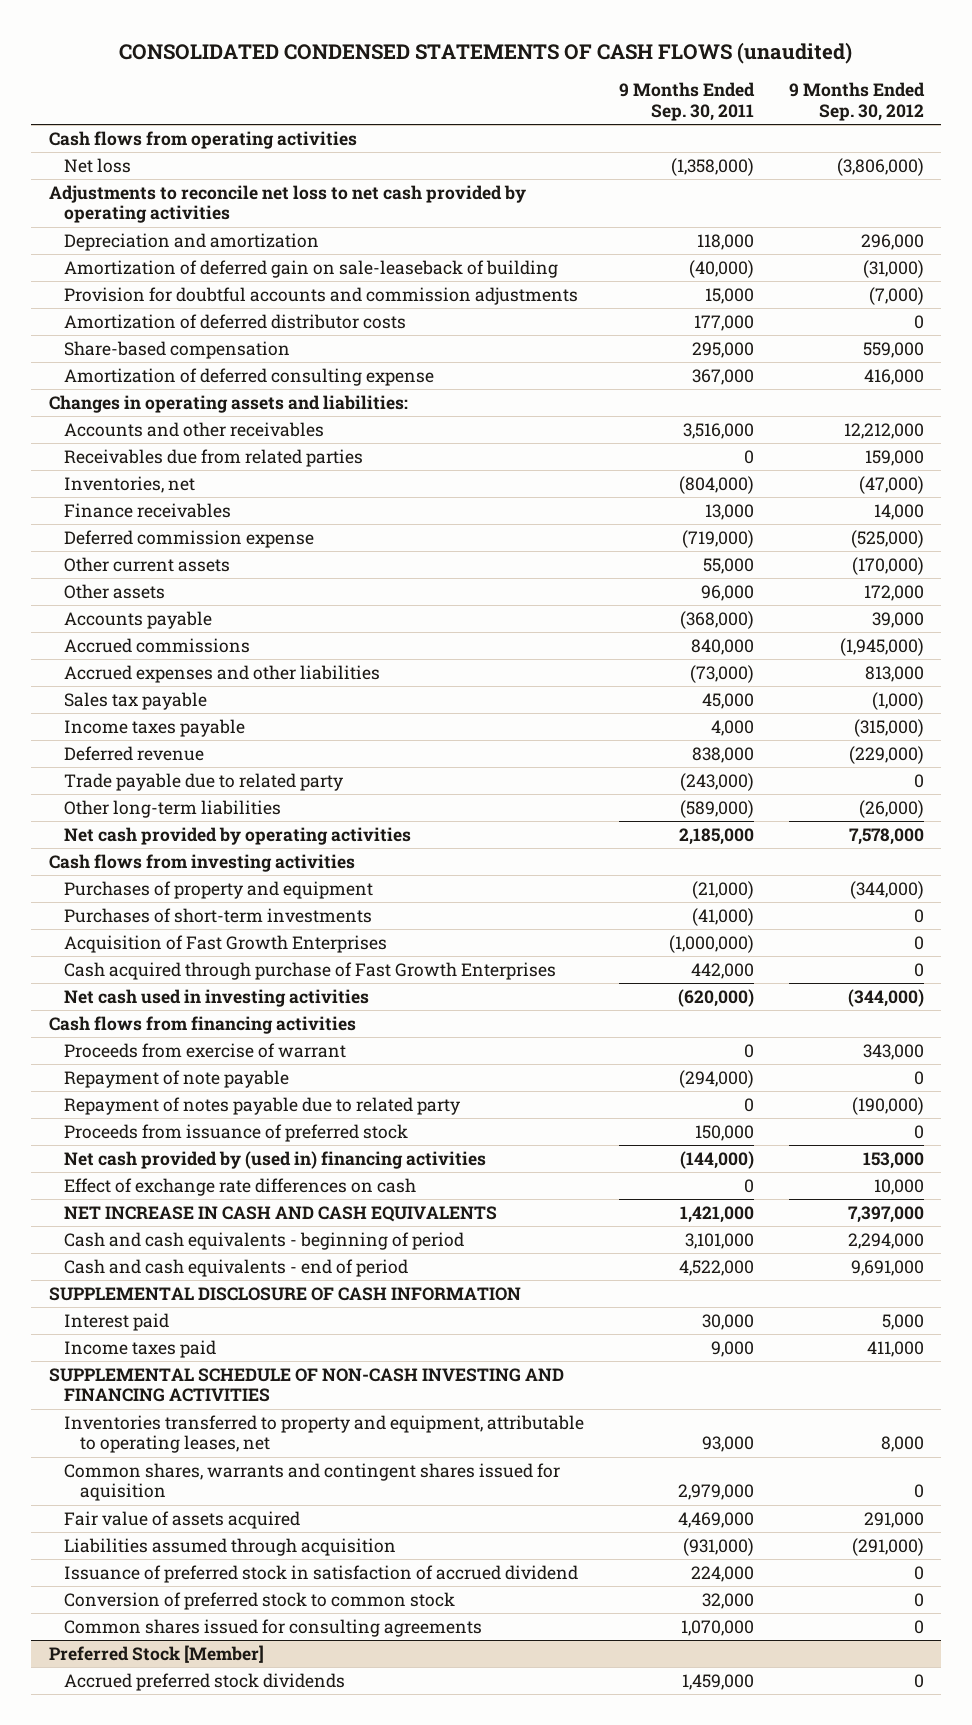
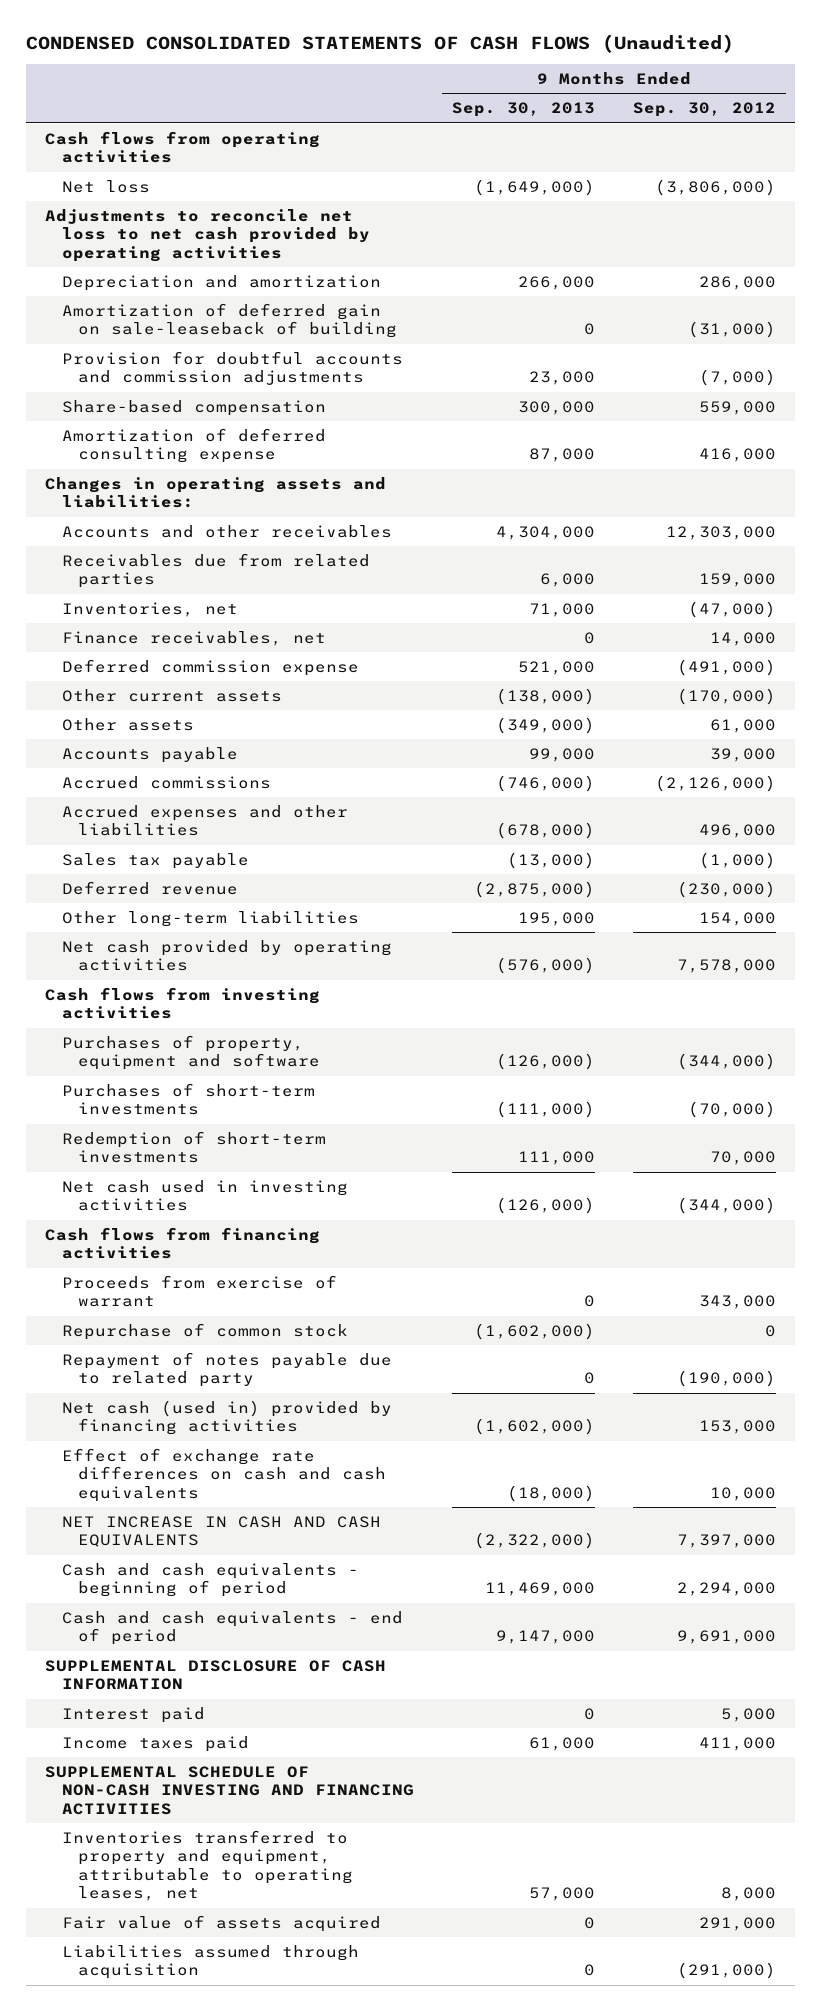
[119,41,853,64] CONSOLIDATED CONDENSED STATEMENTS OF CASH FLOWS (unaudited) -> [25,34,734,54] CONDENSED CONSOLIDATED STATEMENTS OF CASH FLOWS (Unaudited)
[618,82,755,121] 9 Months Ended Sep. 30, 2011 -> none
none -> [451,102,595,118] Sep. 30, 2013
[860,234,924,251] 296,000 -> [699,275,777,290] 286,000
[64,314,407,330] Amortization of deferred distributor costs -> none
[843,423,924,440] 12,212,000 -> [666,525,777,540] 12,303,000
[64,503,232,519] Finance receivables -> [61,630,326,646] Finance receivables, net
[850,530,924,549] (525,000) -> [677,658,777,676] (491,000)
[863,585,924,602] 172,000 -> [710,718,777,733] 61,000
[839,638,924,657] (1,945,000) -> [655,774,777,792] (2,126,000)
[864,666,924,683] 813,000 -> [699,824,777,839] 496,000
[64,719,246,738] Income taxes payable -> none
[64,773,344,792] Trade payable due to related party -> none
[848,746,924,765] (229,000) -> [677,880,777,898] (230,000)
[858,800,924,819] (26,000) -> [699,911,777,926] 154,000
[64,935,388,954] Acquisition of Fast Growth Enterprises -> none
[64,962,557,981] Cash acquired through purchase of Fast Growth Enterprises -> none
[64,881,374,900] Purchases of property and equipment -> [61,1034,321,1071] Purchases of property, equipment and software
[913,909,924,924] 0 -> [688,1101,777,1119] (70,000)
none -> [61,1130,326,1164] Redemption of short-term investments
[64,1070,290,1089] Repayment of note payable -> none
none -> [61,1322,348,1340] Repurchase of common stock
[64,1124,409,1143] Proceeds from issuance of preferred stock -> none
[64,1151,487,1170] Net cash provided by (used in) financing activities -> [61,1399,392,1436] Net cash (used in) provided by financing activities
[64,1178,417,1197] Effect of exchange rate differences on cash -> [61,1447,387,1502] Effect of exchange rate differences on cash and cash equivalents
[64,1463,561,1502] Common shares, warrants and contingent shares issued for aquisition -> none
[64,1565,579,1584] Issuance of preferred stock in satisfaction of accrued dividend -> none
[64,1592,456,1611] Conversion of preferred stock to common stock -> none
[64,1619,483,1638] Common shares issued for consulting agreements -> none
[48,1645,264,1664] Preferred Stock [Member] -> none
[64,1673,346,1692] Accrued preferred stock dividends -> none

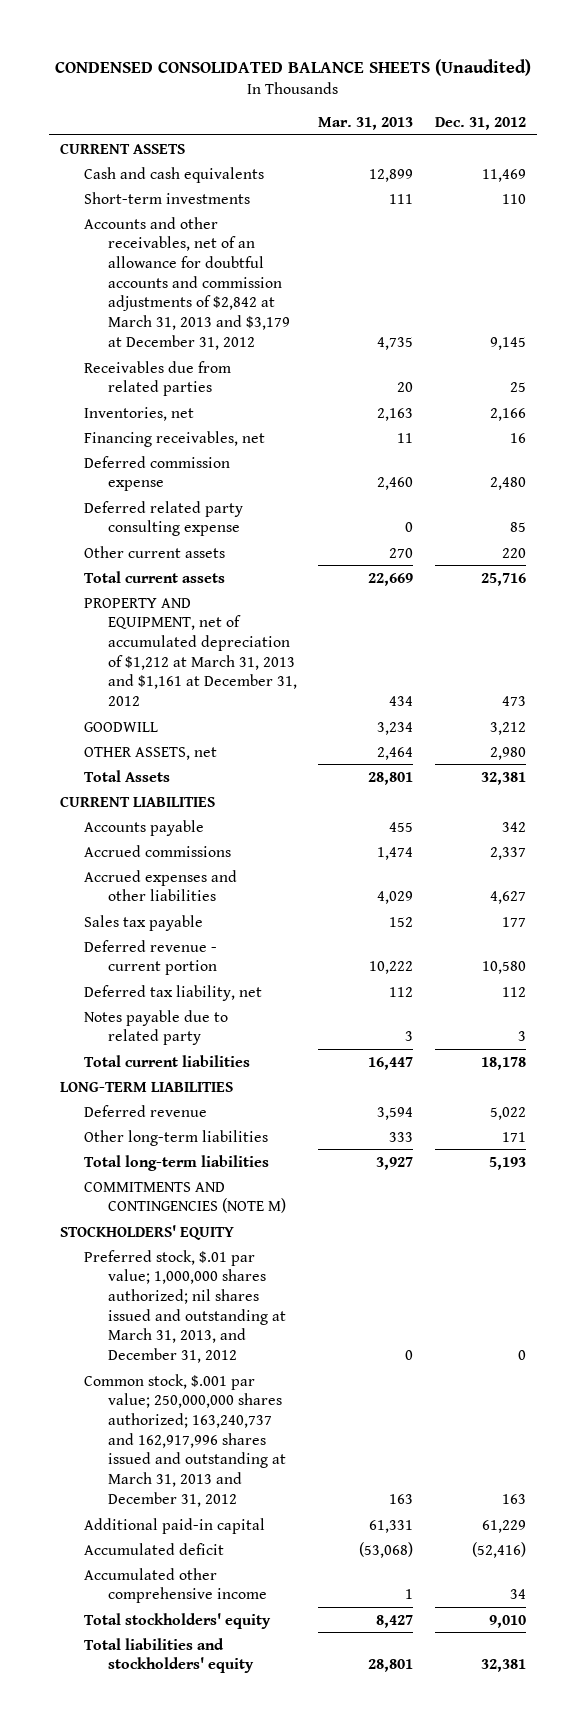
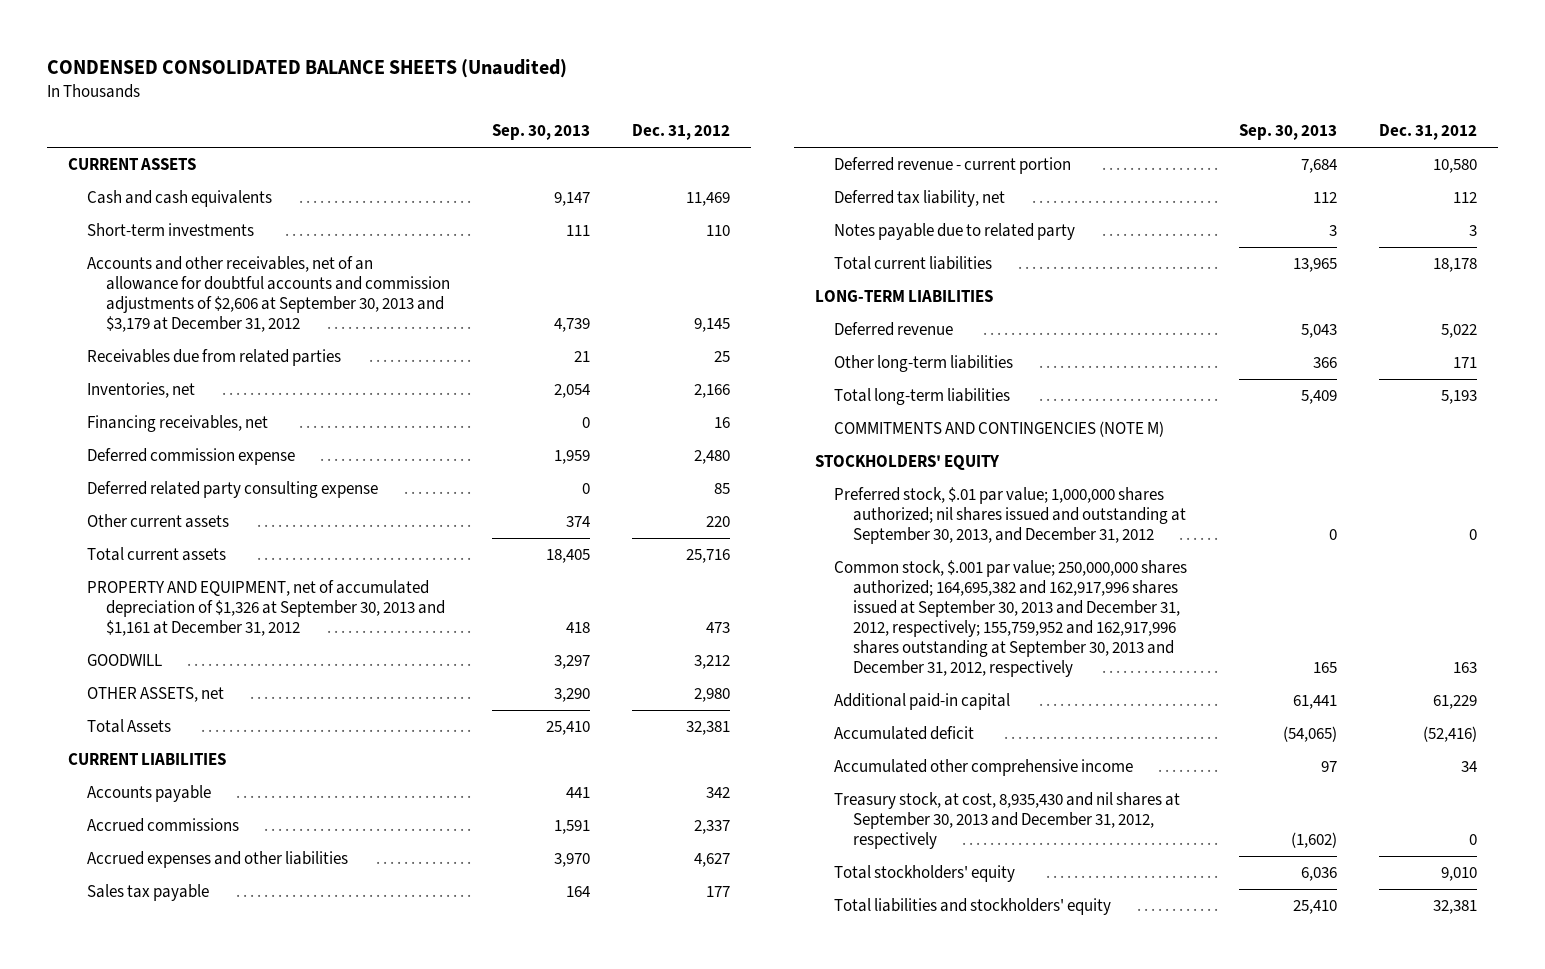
[318,116,414,130] Mar. 31, 2013 -> none
none -> [491,124,590,141] Sep. 30, 2013
[83,216,290,350] Accounts and other receivables, net of an allowance for doubtful accounts and commission adjustments of $2,842 at March 31, 2013 and $3,179 at December 31, 2012 -> [86,256,450,333] Accounts and other receivables, net of an allowance for doubtful accounts and commission adjustments of $2,606 at September 30, 2013 and $3,179 at December 31, 2012
[83,597,297,706] PROPERTY AND EQUIPMENT, net of accumulated depreciation of $1,212 at March 31, 2013 and $1,161 at December 31, 2012 -> [86,580,445,637] PROPERTY AND EQUIPMENT, net of accumulated depreciation of $1,326 at September 30, 2013 and $1,161 at December 31, 2012
[83,1249,286,1363] Preferred stock, $.01 par value; 1,000,000 shares authorized; nil shares issued and outstanding at March 31, 2013, and December 31, 2012 -> [833,487,1186,545] Preferred stock, $.01 par value; 1,000,000 shares authorized; nil shares issued and outstanding at September 30, 2013, and December 31, 2012
[83,1373,286,1507] Common stock, $.001 par value; 250,000,000 shares authorized; 163,240,737 and 162,917,996 shares issued and outstanding at March 31, 2013 and December 31, 2012 -> [833,560,1187,678] Common stock, $.001 par value; 250,000,000 shares authorized; 164,695,382 and 162,917,996 shares issued at September 30, 2013 and December 31, 2012, respectively; 155,759,952 and 162,917,996 shares outstanding at September 30, 2013 and December 31, 2012, respectively
none -> [833,792,1180,850] Treasury stock, at cost, 8,935,430 and nil shares at September 30, 2013 and December 31, 2012, respectively

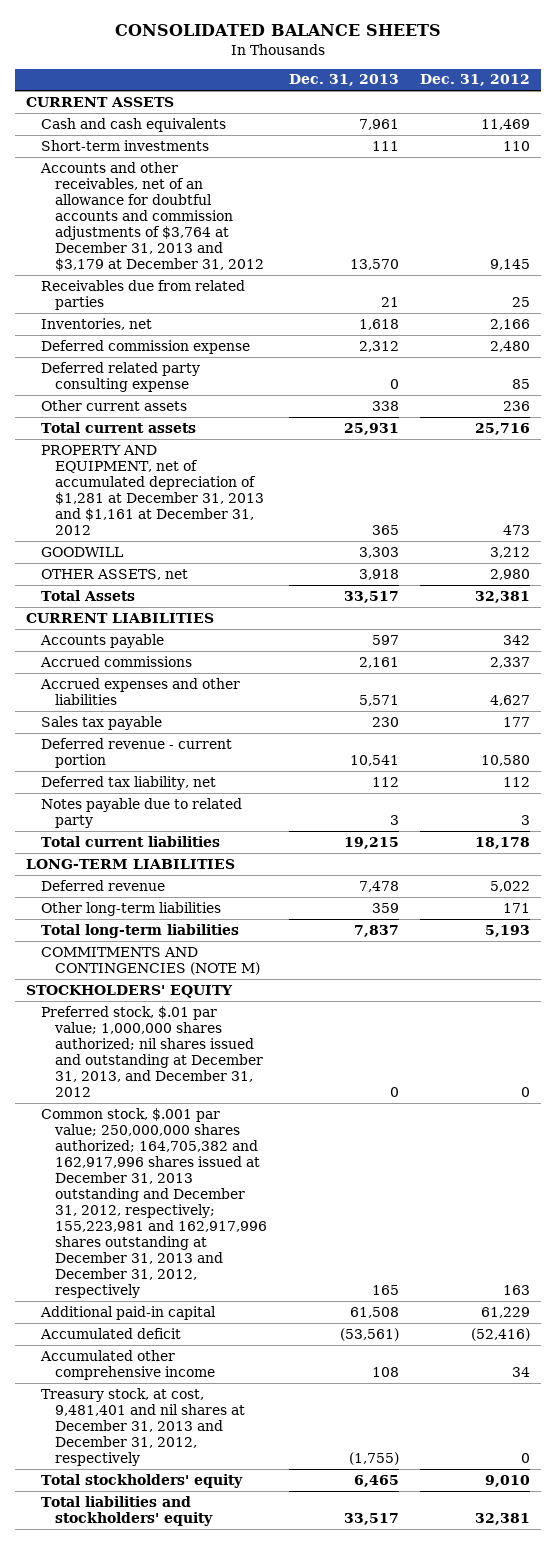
[47,58,568,78] CONDENSED CONSOLIDATED BALANCE SHEETS (Unaudited) -> [114,24,441,37] CONSOLIDATED BALANCE SHEETS
[491,124,590,141] Sep. 30, 2013 -> none
none -> [288,74,399,87] Dec. 31, 2013
[86,256,450,333] Accounts and other receivables, net of an allowance for doubtful accounts and commission adjustments of $2,606 at September 30, 2013 and $3,179 at December 31, 2012 -> [39,161,265,272] Accounts and other receivables, net of an allowance for doubtful accounts and commission adjustments of $3,764 at December 31, 2013 and $3,179 at December 31, 2012
[86,415,268,433] Financing receivables, net -> none
[705,516,730,528] 220 -> [503,400,531,411] 236
[86,580,445,637] PROPERTY AND EQUIPMENT, net of accumulated depreciation of $1,326 at September 30, 2013 and $1,161 at December 31, 2012 -> [40,444,265,536] PROPERTY AND EQUIPMENT, net of accumulated depreciation of $1,281 at December 31, 2013 and $1,161 at December 31, 2012
[833,487,1186,545] Preferred stock, $.01 par value; 1,000,000 shares authorized; nil shares issued and outstanding at September 30, 2013, and December 31, 2012 -> [40,1005,264,1098] Preferred stock, $.01 par value; 1,000,000 shares authorized; nil shares issued and outstanding at December 31, 2013, and December 31, 2012
[833,560,1187,678] Common stock, $.001 par value; 250,000,000 shares authorized; 164,695,382 and 162,917,996 shares issued at September 30, 2013 and December 31, 2012, respectively; 155,759,952 and 162,917,996 shares outstanding at September 30, 2013 and December 31, 2012, respectively -> [40,1107,268,1299] Common stock, $.001 par value; 250,000,000 shares authorized; 164,705,382 and 162,917,996 shares issued at December 31, 2013 outstanding and December 31, 2012, respectively; 155,223,981 and 162,917,996 shares outstanding at December 31, 2013 and December 31, 2012, respectively
[833,792,1180,850] Treasury stock, at cost, 8,935,430 and nil shares at September 30, 2013 and December 31, 2012, respectively -> [40,1387,246,1466] Treasury stock, at cost, 9,481,401 and nil shares at December 31, 2013 and December 31, 2012, respectively

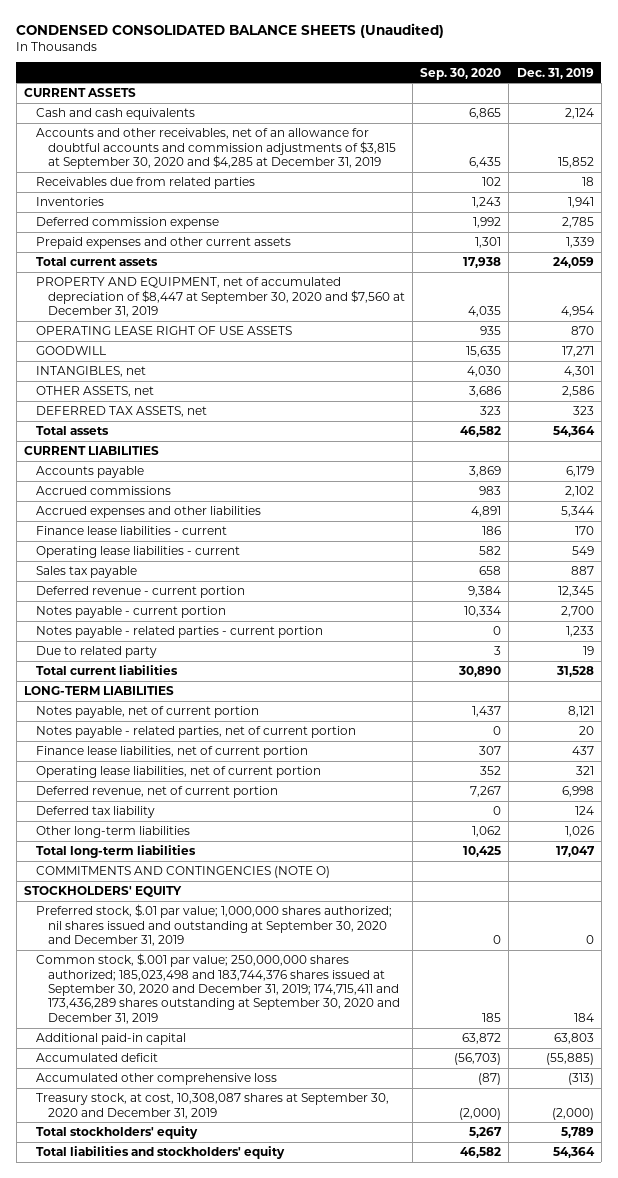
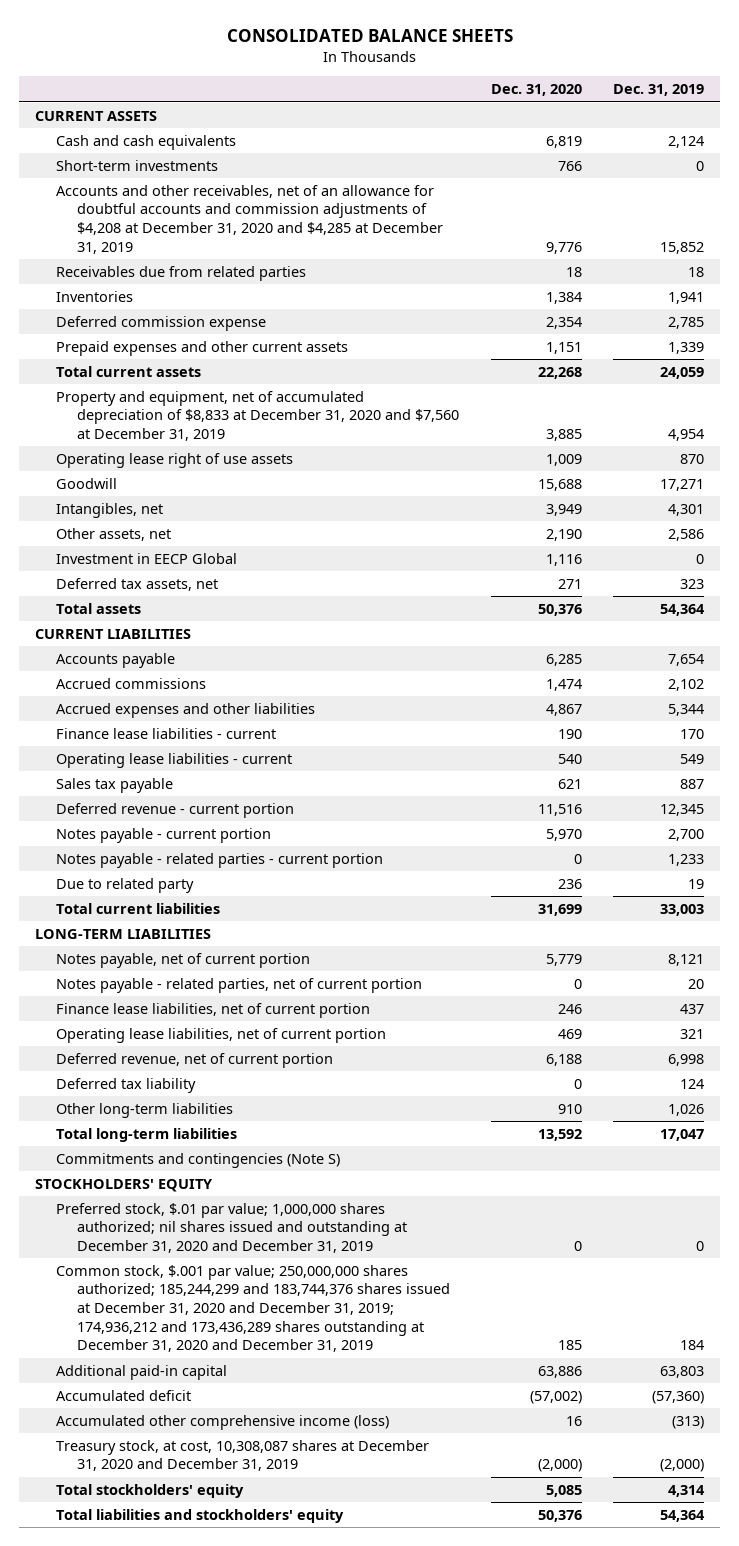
[16,22,445,38] CONDENSED CONSOLIDATED BALANCE SHEETS (Unaudited) -> [226,28,513,42] CONSOLIDATED BALANCE SHEETS
[420,67,502,80] Sep. 30, 2020 -> none
none -> [490,84,582,97] Dec. 31, 2020
none -> [55,159,218,171] Short-term investments
[35,128,396,169] Accounts and other receivables, net of an allowance for doubtful accounts and commission adjustments of $3,815 at September 30, 2020 and $4,285 at December 31, 2019 -> [55,184,444,254] Accounts and other receivables, net of an allowance for doubtful accounts and commission adjustments of $4,208 at December 31, 2020 and $4,285 at December 31, 2019
[35,277,405,317] PROPERTY AND EQUIPMENT, net of accumulated depreciation of $8,447 at September 30, 2020 and $7,560 at December 31, 2019 -> [55,390,460,442] Property and equipment, net of accumulated depreciation of $8,833 at December 31, 2020 and $7,560 at December 31, 2019
[35,326,292,336] OPERATING LEASE RIGHT OF USE ASSETS -> [55,452,293,468] Operating lease right of use assets
[35,346,106,356] GOODWILL -> [55,477,117,489] Goodwill
[35,366,146,378] INTANGIBLES, net -> [55,502,163,518] Intangibles, net
[35,386,154,398] OTHER ASSETS, net -> [55,527,171,541] Other assets, net
none -> [55,552,237,564] Investment in EECP Global
[35,406,207,418] DEFERRED TAX ASSETS, net -> [55,577,218,591] Deferred tax assets, net
[565,466,594,478] 6,179 -> [668,653,705,666] 7,654
[555,666,594,678] 31,528 -> [660,903,705,916] 33,003
[35,866,330,879] COMMITMENTS AND CONTINGENCIES (NOTE O) -> [55,1152,340,1168] Commitments and contingencies (Note S)
[35,904,392,946] Preferred stock, $.01 par value; 1,000,000 shares authorized; nil shares issued and outstanding at September 30, 2020 and December 31, 2019 -> [55,1202,408,1254] Preferred stock, $.01 par value; 1,000,000 shares authorized; nil shares issued and outstanding at December 31, 2020 and December 31, 2019
[35,953,400,1024] Common stock, $.001 par value; 250,000,000 shares authorized; 185,023,498 and 183,744,376 shares issued at September 30, 2020 and December 31, 2019; 174,715,411 and 173,436,289 shares outstanding at September 30, 2020 and December 31, 2019 -> [55,1264,451,1353] Common stock, $.001 par value; 250,000,000 shares authorized; 185,244,299 and 183,744,376 shares issued at December 31, 2020 and December 31, 2019; 174,936,212 and 173,436,289 shares outstanding at December 31, 2020 and December 31, 2019
[545,1053,594,1066] (55,885) -> [652,1390,705,1404] (57,360)
[35,1073,277,1086] Accumulated other comprehensive loss -> [55,1414,389,1430] Accumulated other comprehensive income (loss)
[35,1093,389,1119] Treasury stock, at cost, 10,308,087 shares at September 30, 2020 and December 31, 2019 -> [55,1439,429,1472] Treasury stock, at cost, 10,308,087 shares at December 31, 2020 and December 31, 2019
[560,1127,594,1139] 5,789 -> [668,1484,706,1497] 4,314

